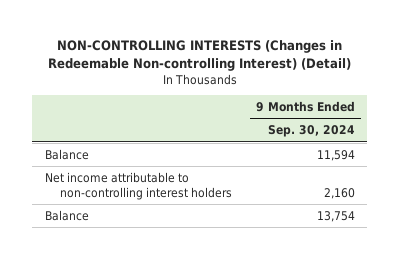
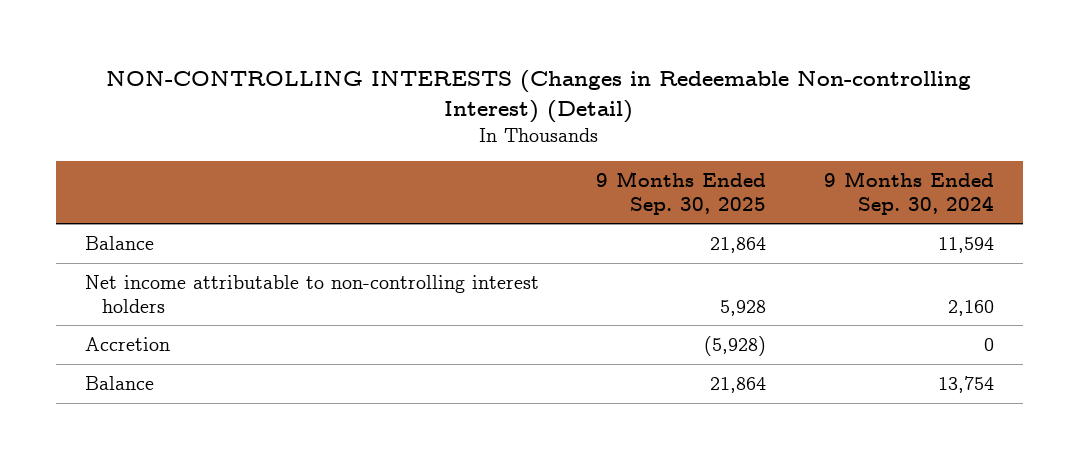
none -> [596,171,767,215] 9 Months Ended Sep. 30, 2025
none -> [84,336,170,351] Accretion

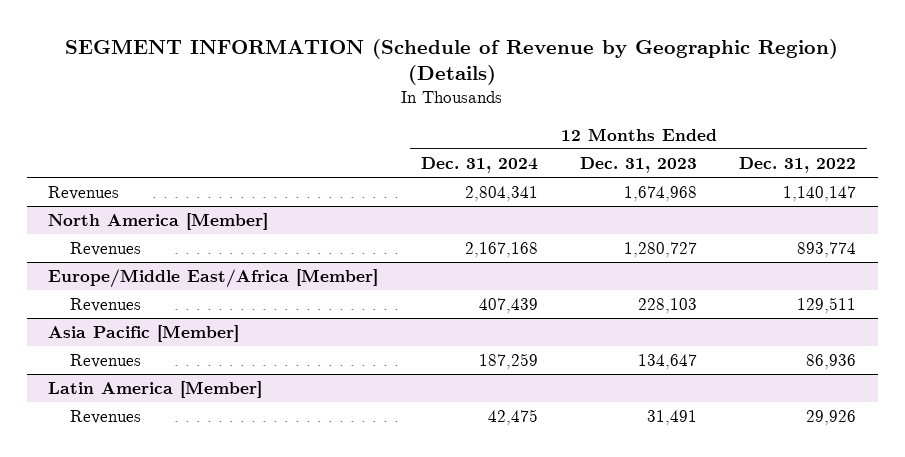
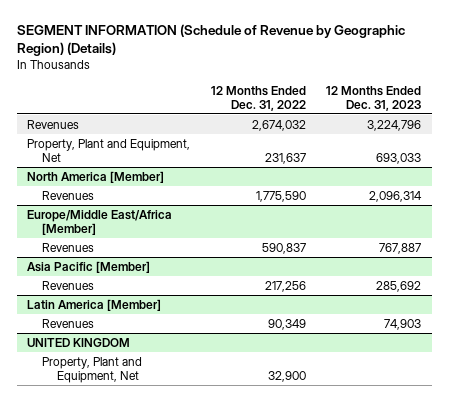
[420,156,538,173] Dec. 31, 2024 -> none
[624,186,698,202] 1,674,968 -> [367,119,422,131] 3,224,796
[783,186,857,202] 1,140,147 -> [251,119,306,131] 2,674,032
none -> [27,138,191,162] Property, Plant and Equipment, Net
[624,242,698,258] 1,280,727 -> [369,190,423,202] 2,096,314
[797,242,857,258] 893,774 -> [255,190,306,202] 1,775,590
[638,298,698,314] 228,103 -> [379,242,422,254] 767,887
[797,297,857,314] 129,511 -> [261,242,306,254] 590,837
[638,354,698,370] 134,647 -> [376,280,422,292] 285,692
[806,354,857,370] 86,936 -> [264,280,306,292] 217,256
[647,410,698,426] 31,491 -> [384,318,422,330] 74,903
[806,410,857,426] 29,926 -> [267,318,306,330] 90,349
none -> [27,337,131,347] UNITED KINGDOM
none -> [42,356,143,383] Property, Plant and Equipment, Net

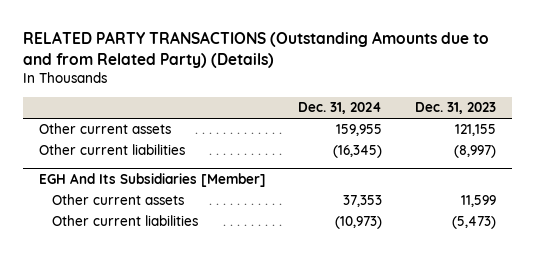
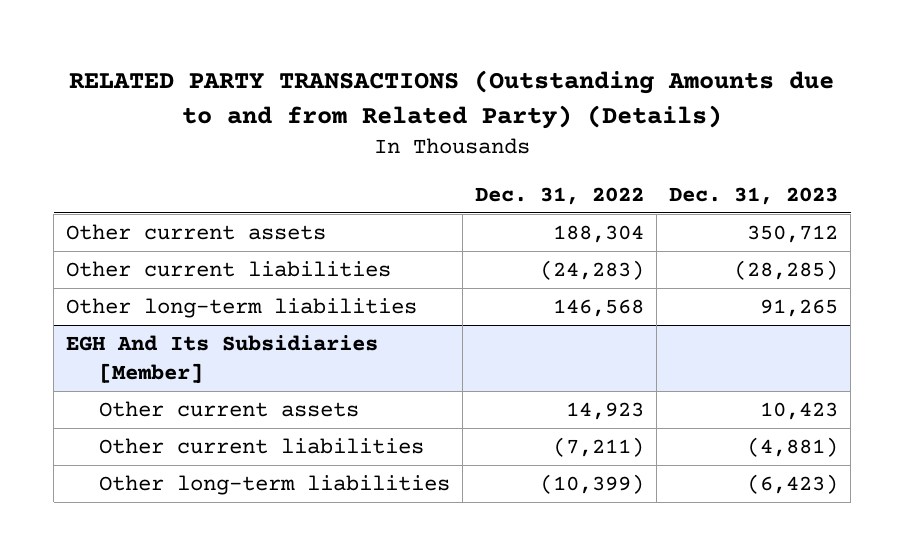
[298,102,383,115] Dec. 31, 2024 -> none
none -> [475,186,645,205] Dec. 31, 2022
[454,124,496,137] 121,155 -> [747,225,839,244] 350,712
[453,145,496,159] (8,997) -> [734,260,839,281] (28,285)
none -> [66,298,418,319] Other long-term liabilities
[460,195,496,208] 11,599 -> [760,402,839,421] 10,423
[451,216,496,230] (5,473) -> [747,437,839,458] (4,881)
none -> [99,475,451,496] Other long-term liabilities

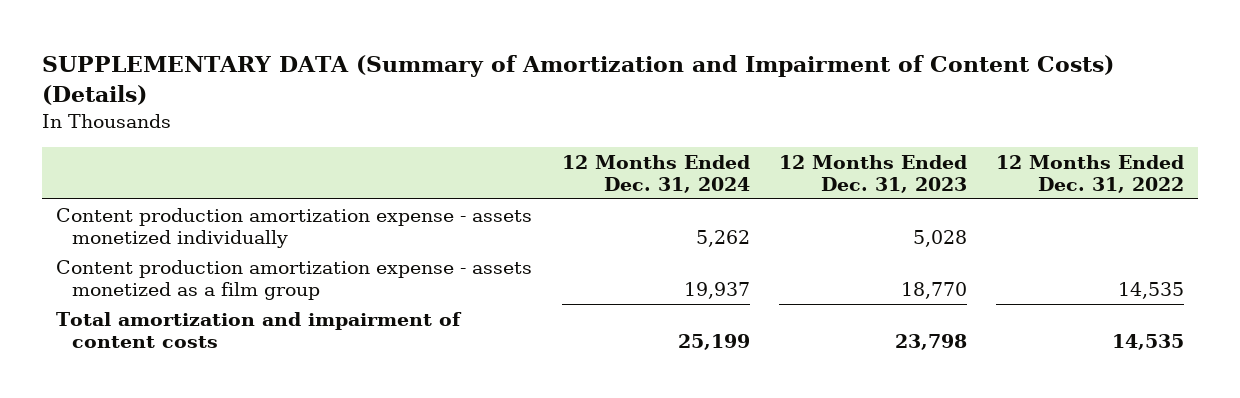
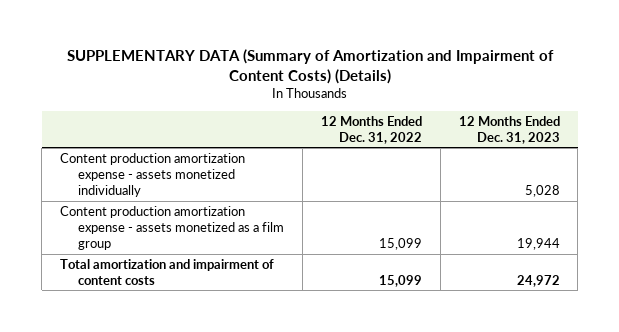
[561,154,750,193] 12 Months Ended Dec. 31, 2024 -> none
[900,282,967,300] 18,770 -> [516,238,560,251] 19,944
[1117,282,1184,300] 14,535 -> [378,238,422,251] 15,099
[894,334,967,351] 23,798 -> [516,274,560,287] 24,972
[1111,334,1184,351] 14,535 -> [378,274,422,287] 15,099

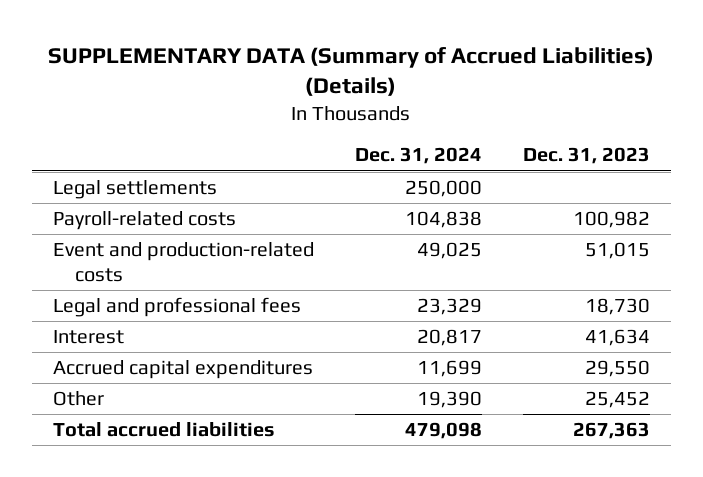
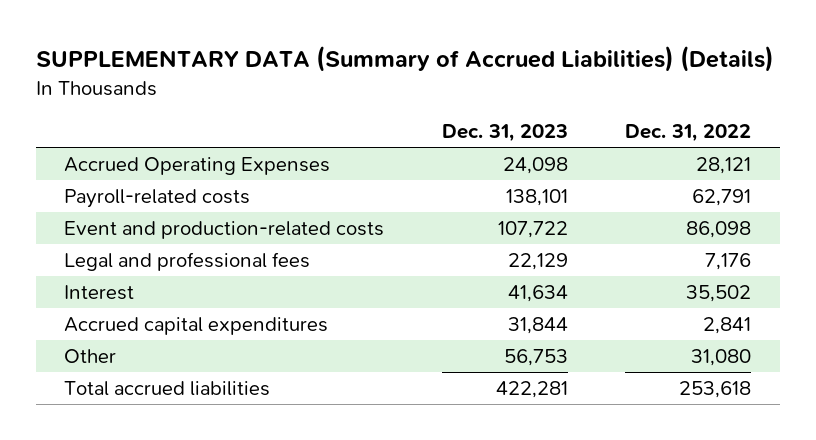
[354,147,482,165] Dec. 31, 2024 -> none
none -> [625,124,752,143] Dec. 31, 2022
[52,179,217,199] Legal settlements -> none
none -> [64,156,331,175] Accrued Operating Expenses
[573,210,651,228] 100,982 -> [505,188,568,206] 138,101
[585,241,651,259] 51,015 -> [497,220,568,238] 107,722
[585,297,651,315] 18,730 -> [507,252,568,270] 22,129
[585,359,651,377] 29,550 -> [507,316,568,334] 31,844
[585,390,651,408] 25,452 -> [503,348,568,366] 56,753
[573,421,651,439] 267,363 -> [495,380,568,398] 422,281

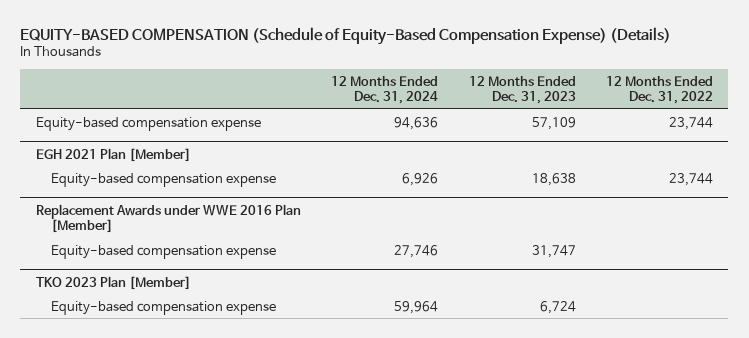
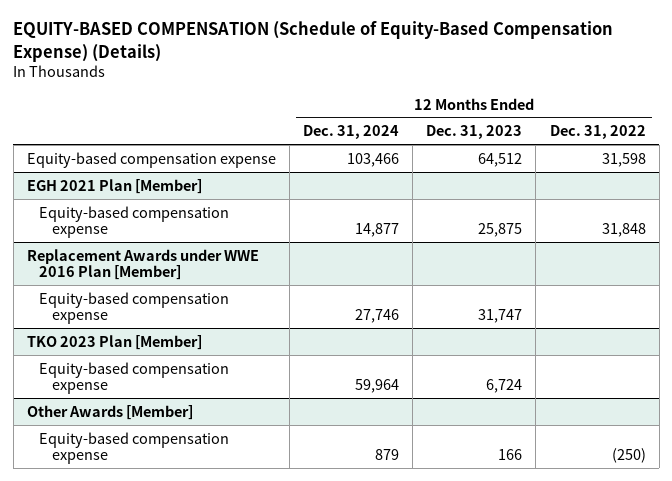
[394,116,439,130] 94,636 -> [347,152,400,167] 103,466
[531,116,576,130] 57,109 -> [478,152,523,167] 64,512
[669,116,714,130] 23,744 -> [601,152,646,167] 31,598
[402,172,439,186] 6,926 -> [355,222,400,237] 14,877
[531,172,576,186] 18,638 -> [478,222,523,237] 25,875
[669,172,714,186] 23,744 -> [601,222,646,237] 31,848
none -> [26,404,193,420] Other Awards [Member]
none -> [39,431,230,464] Equity-based compensation expense

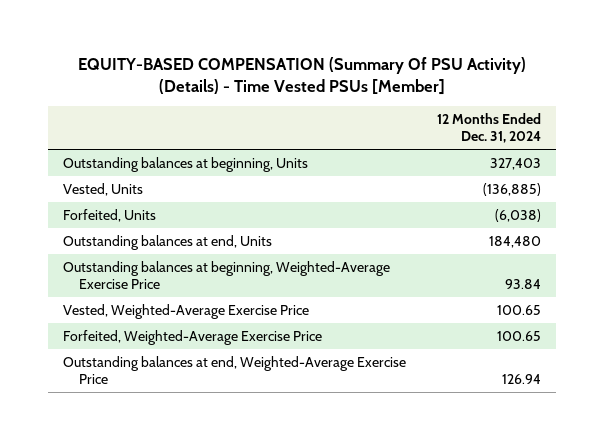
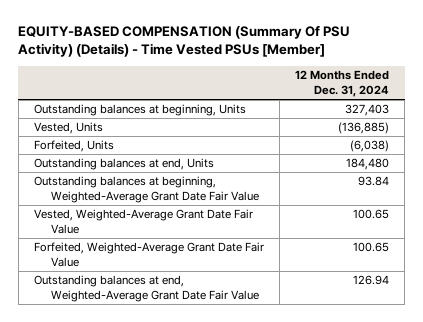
[63,261,391,289] Outstanding balances at beginning, Weighted-Average Exercise Price -> [33,176,260,204] Outstanding balances at beginning, Weighted-Average Grant Date Fair Value
[63,304,310,320] Vested, Weighted-Average Exercise Price -> [33,209,253,235] Vested, Weighted-Average Grant Date Fair Value
[63,330,323,346] Forfeited, Weighted-Average Exercise Price -> [33,242,264,268] Forfeited, Weighted-Average Grant Date Fair Value
[63,356,407,384] Outstanding balances at end, Weighted-Average Exercise Price -> [33,275,260,303] Outstanding balances at end, Weighted-Average Grant Date Fair Value

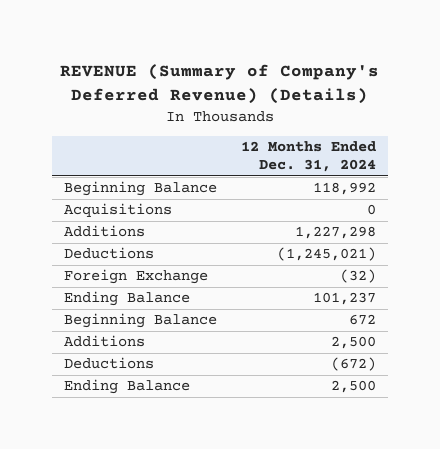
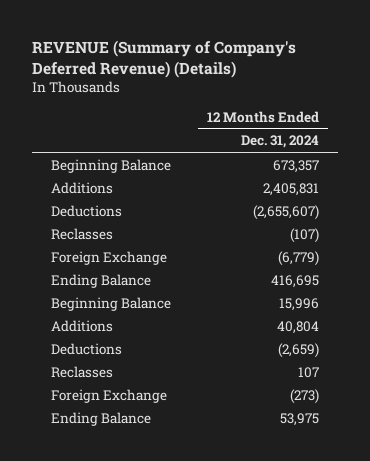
[64,203,173,218] Acquisitions -> none
[312,182,376,196] 118,992 -> [273,159,320,173] 673,357
[294,226,376,240] 1,227,298 -> [263,182,320,196] 2,405,831
[276,247,376,262] (1,245,021) -> [253,204,320,220] (2,655,607)
none -> [50,227,113,240] Reclasses
[339,269,376,284] (32) -> [278,250,320,266] (6,779)
[312,292,376,306] 101,237 -> [271,274,320,288] 416,695
[348,314,376,326] 672 -> [279,297,320,311] 15,996
[330,336,376,350] 2,500 -> [277,320,320,334] 40,804
[330,357,376,372] (672) -> [278,342,320,358] (2,659)
none -> [50,365,113,378] Reclasses
none -> [50,388,167,403] Foreign Exchange
[330,380,376,394] 2,500 -> [280,412,320,426] 53,975

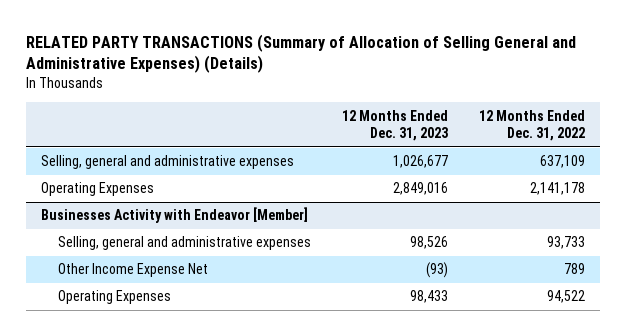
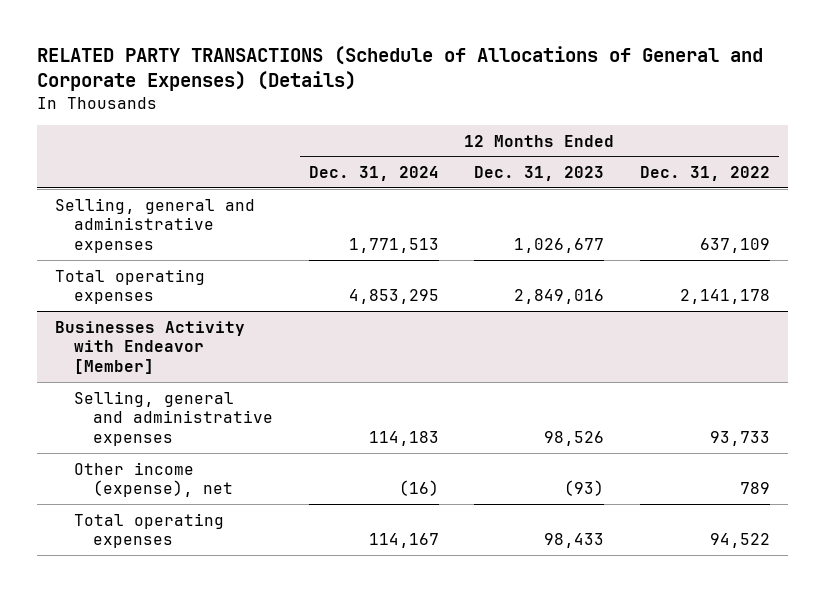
[25,33,576,74] RELATED PARTY TRANSACTIONS (Summary of Allocation of Selling General and Administrative Expenses) (Details) -> [36,45,763,92] RELATED PARTY TRANSACTIONS (Schedule of Allocations of General and Corporate Expenses) (Details)
none -> [308,166,439,182] Dec. 31, 2024
[41,182,155,197] Operating Expenses -> [54,268,205,305] Total operating expenses
[58,263,209,278] Other Income Expense Net -> [73,461,233,498] Other income (expense), net
[58,290,172,305] Operating Expenses -> [73,512,224,549] Total operating expenses

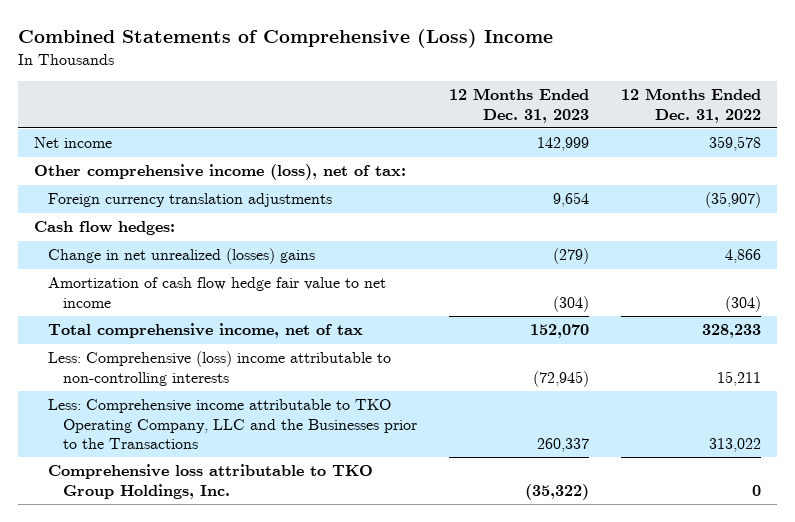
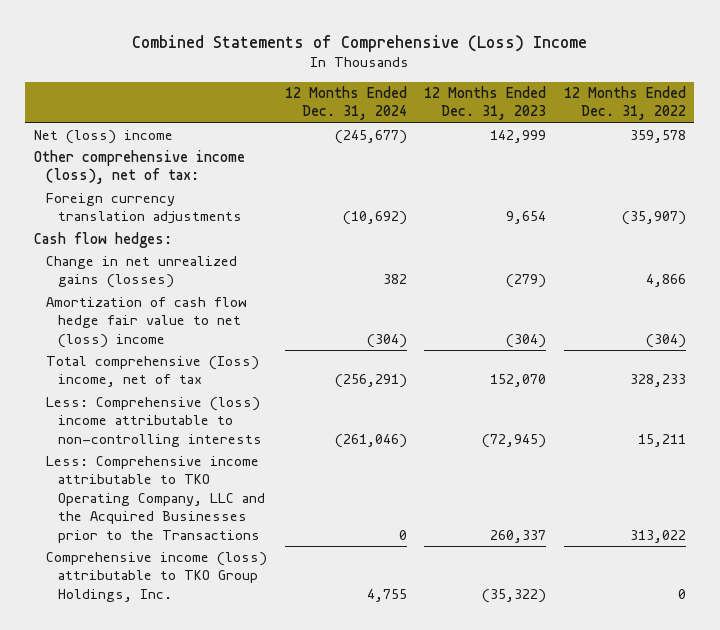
none -> [284,86,407,121] 12 Months Ended Dec. 31, 2024
[33,137,112,149] Net income -> [34,130,174,145] Net (loss) income
[48,248,316,265] Change in net unrealized (losses) gains -> [46,256,238,289] Change in net unrealized gains (losses)
[48,277,387,308] Amortization of cash flow hedge fair value to net income -> [46,297,248,348] Amortization of cash flow hedge fair value to net (loss) income
[48,323,364,339] Total comprehensive income, net of tax -> [46,356,260,388] Total comprehensive (Ioss) income, net of tax
[48,399,418,449] Less: Comprehensive income attributable to TKO Operating Company, LLC and the Businesses prior to the Transactions -> [46,456,266,543] Less: Comprehensive income attributable to TKO Operating Company, LLC and the Acquired Businesses prior to the Transactions
[48,464,374,499] Comprehensive loss attributable to TKO Group Holdings, Inc. -> [46,552,268,602] Comprehensive income (loss) attributable to TKO Group Holdings, Inc.

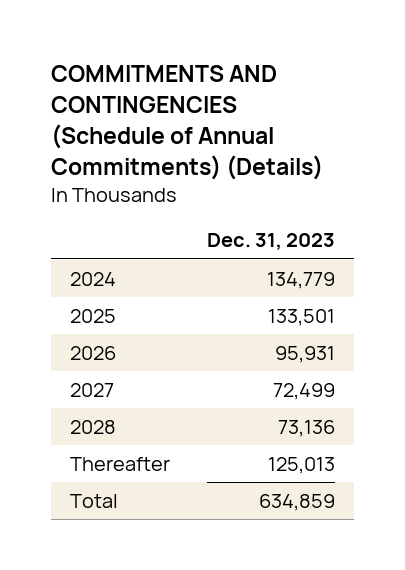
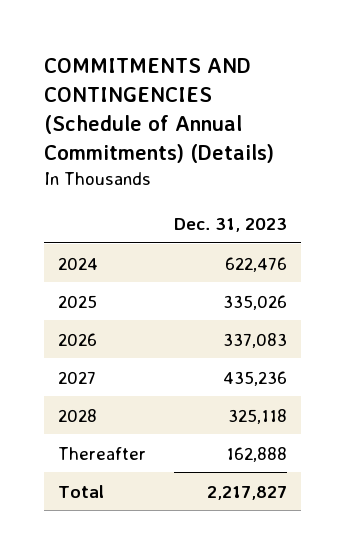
[267,271,336,289] 134,779 -> [225,256,288,272] 622,476
[268,308,336,326] 133,501 -> [223,294,288,310] 335,026
[275,345,336,363] 95,931 -> [223,332,288,348] 337,083
[273,382,336,400] 72,499 -> [223,370,288,386] 435,236
[278,419,336,437] 73,136 -> [228,408,288,424] 325,118
[268,456,336,474] 125,013 -> [226,446,288,462] 162,888
[259,493,336,511] 634,859 -> [207,485,288,500] 2,217,827

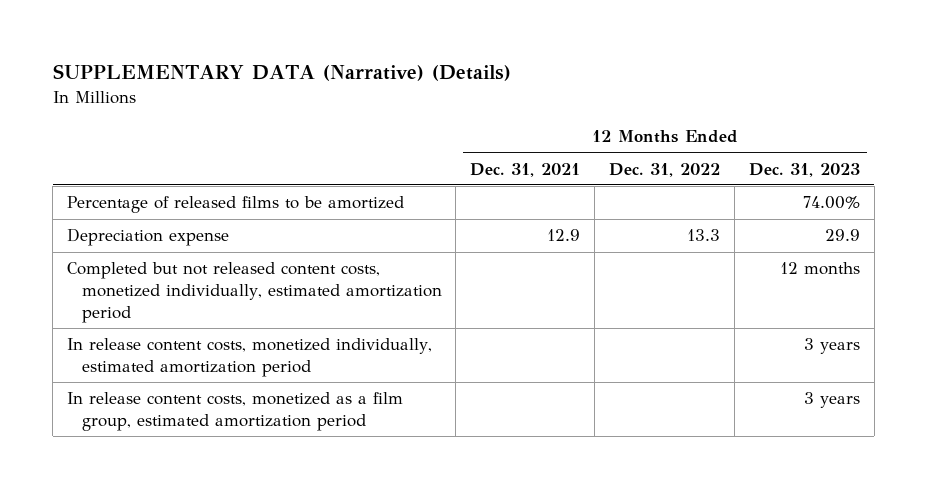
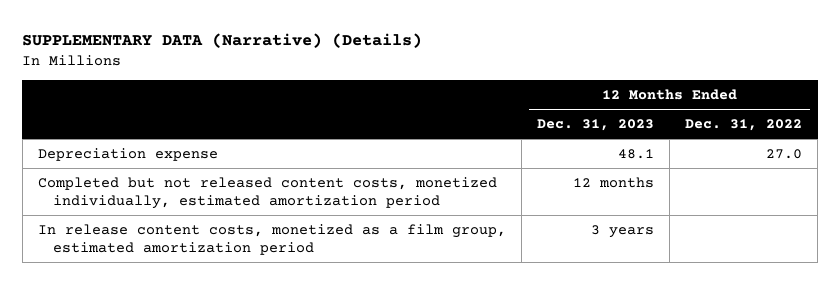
[470,162,581,177] Dec. 31, 2021 -> none
[67,196,405,214] Percentage of released films to be amortized -> none
[687,229,721,242] 13.3 -> [766,148,803,159] 27.0
[824,229,860,242] 29.9 -> [617,148,654,159] 48.1
[67,338,433,377] In release content costs, monetized individually, estimated amortization period -> none

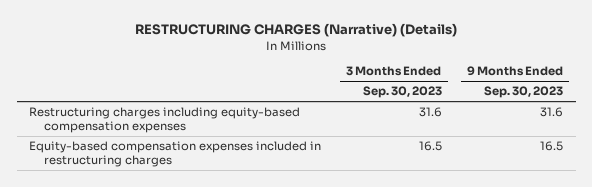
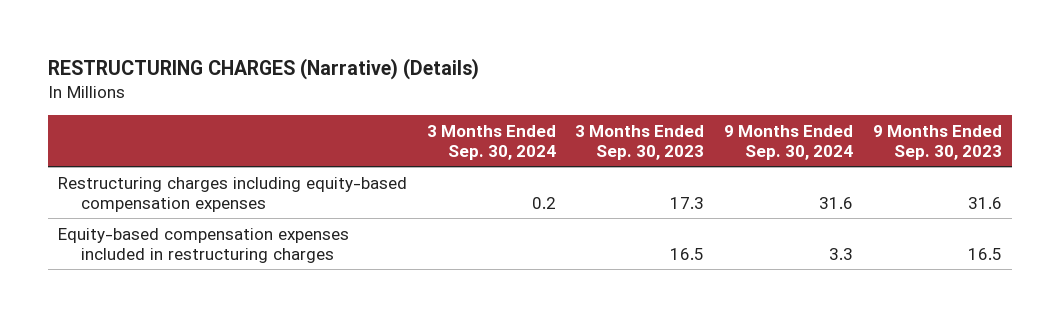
none -> [426,124,556,160] 3 Months Ended Sep. 30, 2024
none -> [724,124,854,160] 9 Months Ended Sep. 30, 2024
[418,107,442,118] 31.6 -> [670,196,705,209] 17.3

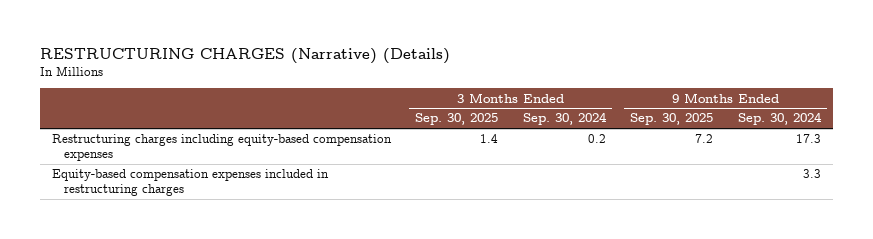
[575,124,705,160] 3 Months Ended Sep. 30, 2023 -> none
[872,124,1002,160] 9 Months Ended Sep. 30, 2023 -> none
none -> [415,113,499,126] Sep. 30, 2025
none -> [630,113,714,126] Sep. 30, 2025
[819,196,854,209] 31.6 -> [795,134,821,144] 17.3

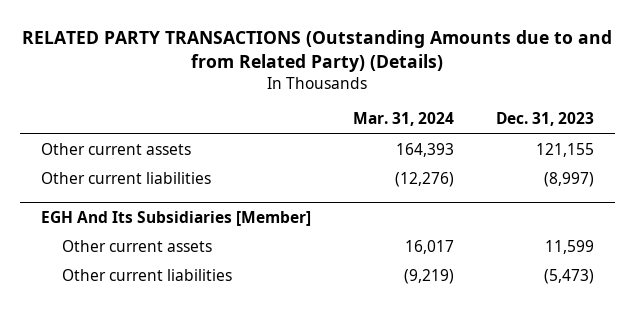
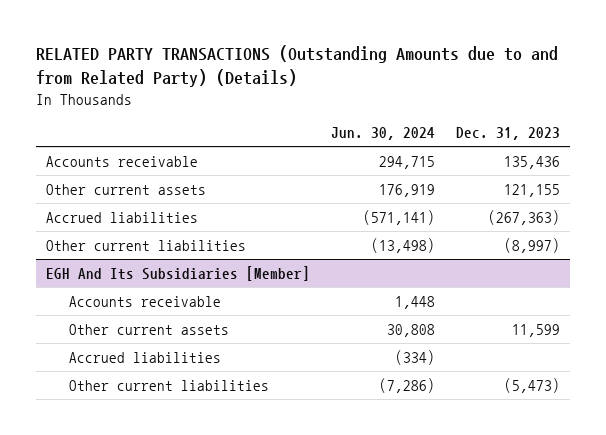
[352,112,454,127] Mar. 31, 2024 -> none
none -> [330,127,435,141] Jun. 30, 2024
none -> [46,155,199,167] Accounts receivable
none -> [46,211,199,223] Accrued liabilities
none -> [68,295,221,307] Accounts receivable
none -> [68,351,221,363] Accrued liabilities

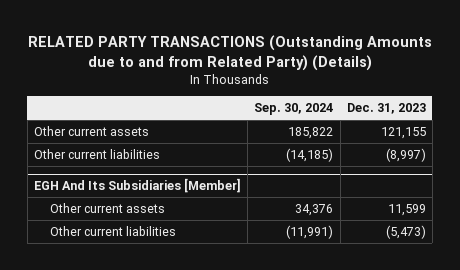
[330,127,435,141] Jun. 30, 2024 -> none
none -> [254,103,334,116] Sep. 30, 2024
[46,155,199,167] Accounts receivable -> none
[46,211,199,223] Accrued liabilities -> none
[68,295,221,307] Accounts receivable -> none
[68,351,221,363] Accrued liabilities -> none

